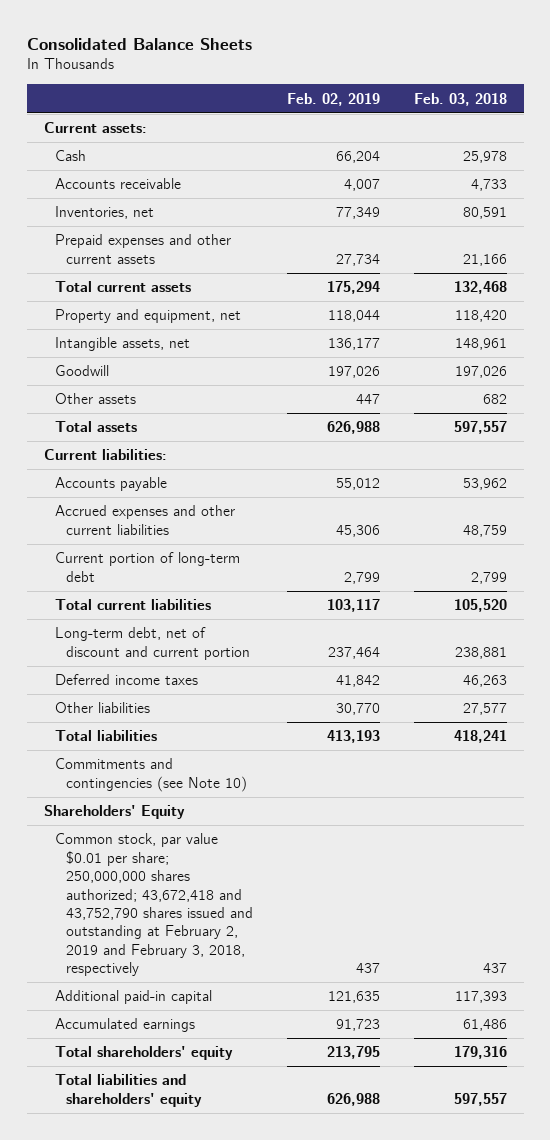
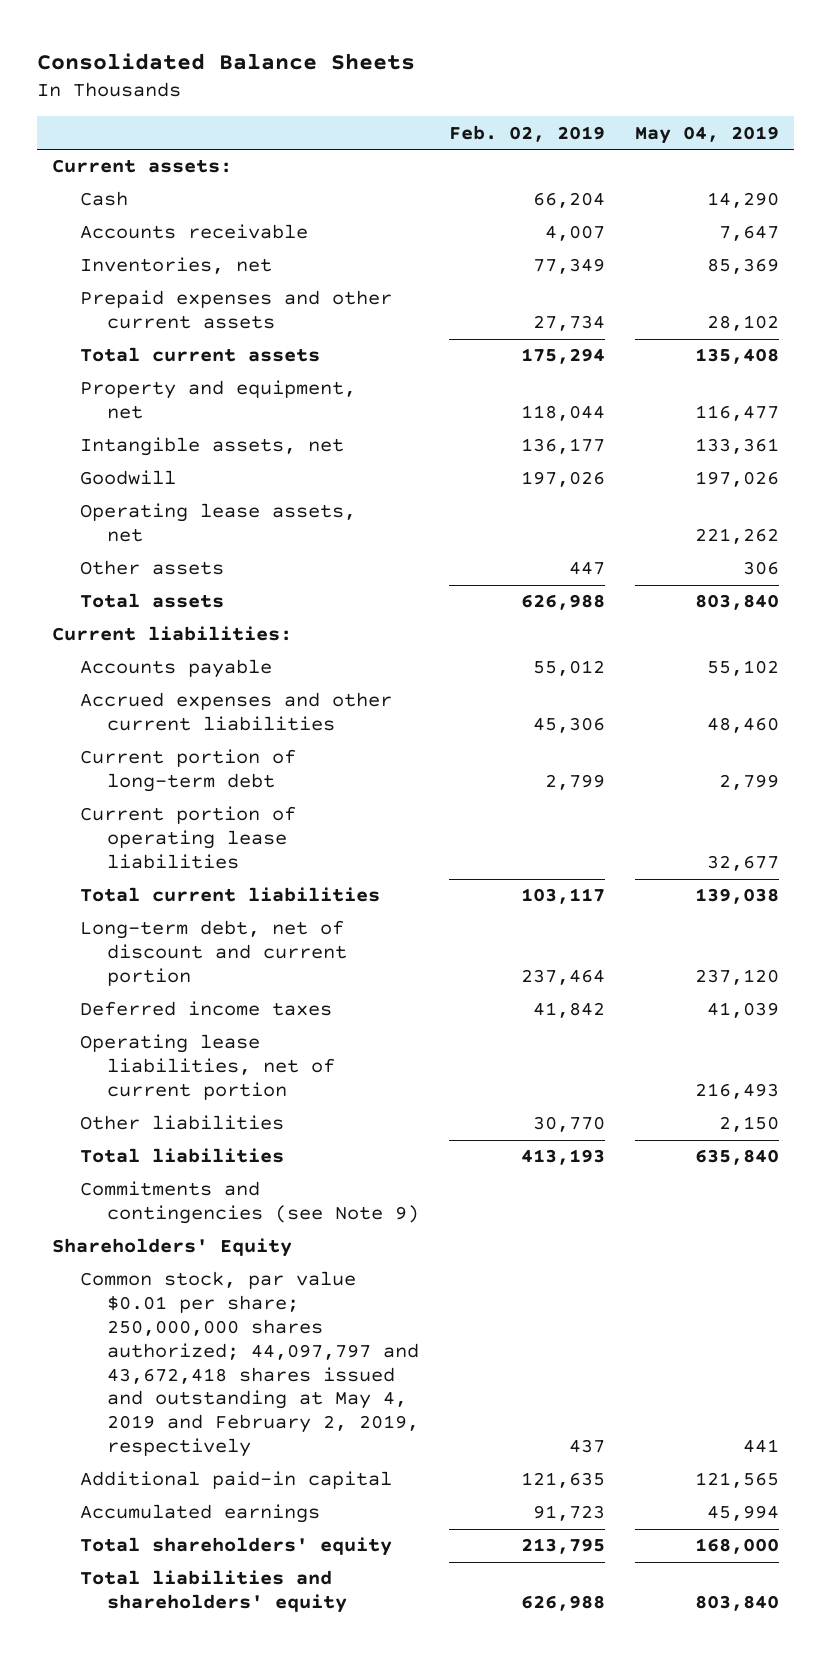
[413,92,507,106] Feb. 03, 2018 -> none
none -> [635,125,780,144] May 04, 2019
none -> [79,503,356,543] Operating lease assets, net
none -> [79,806,296,870] Current portion of operating lease liabilities
none -> [79,1034,336,1101] Operating lease liabilities, net of current portion
[54,758,247,792] Commitments and contingencies (see Note 10) -> [79,1181,420,1225] Commitments and contingencies (see Note 9)
[54,833,253,977] Common stock, par value $0.01 per share; 250,000,000 shares authorized; 43,672,418 and 43,752,790 shares issued and outstanding at February 2, 2019 and February 3, 2018, respectively -> [79,1271,420,1457] Common stock, par value $0.01 per share; 250,000,000 shares authorized; 44,097,797 and 43,672,418 shares issued and outstanding at May 4, 2019 and February 2, 2019, respectively

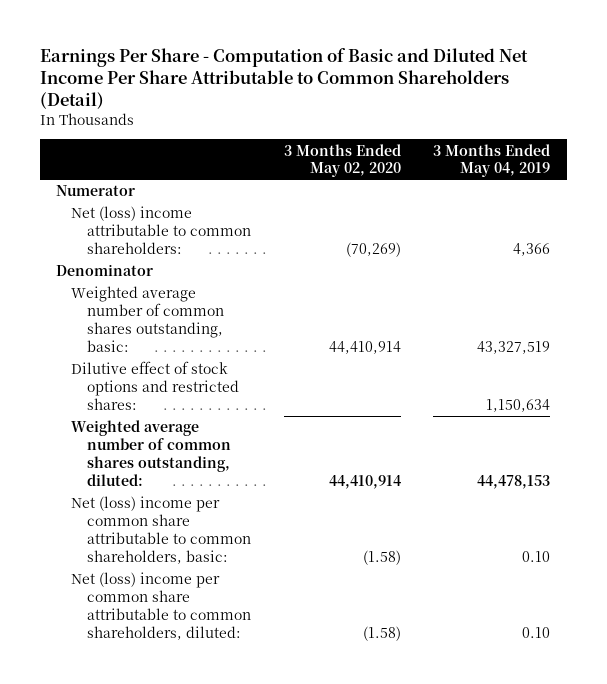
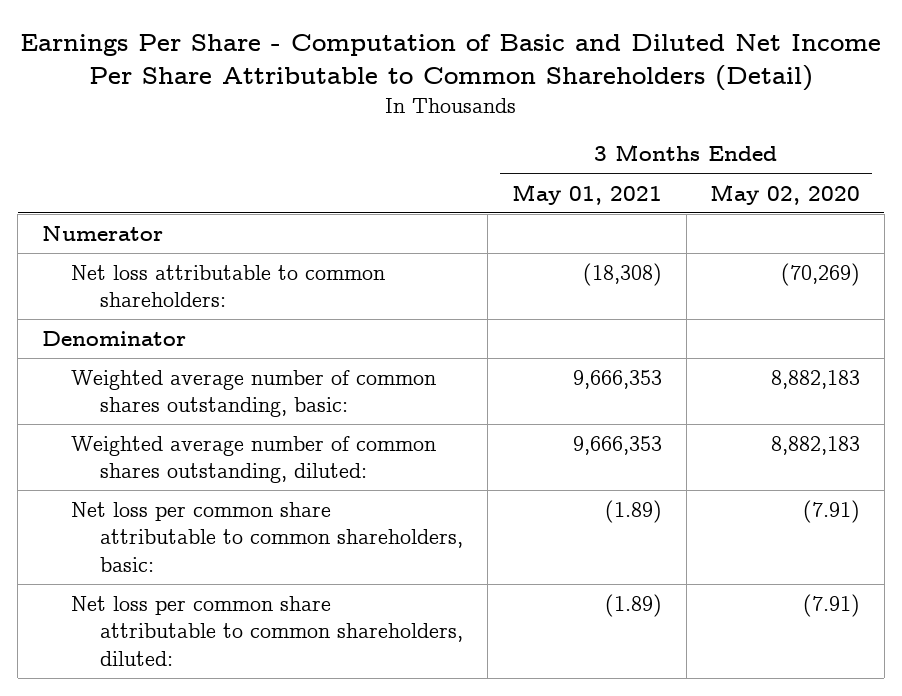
[433,143,551,178] 3 Months Ended May 04, 2019 -> none
none -> [511,183,662,205] May 01, 2021
[71,206,251,255] Net (loss) income attributable to common shareholders: -> [71,264,386,308] Net loss attributable to common shareholders:
[71,361,239,411] Dilutive effect of stock options and restricted shares: -> none
[328,340,401,354] 44,410,914 -> [771,369,861,389] 8,882,183
[328,474,401,489] 44,410,914 -> [771,435,861,455] 8,882,183
[71,496,251,564] Net (loss) income per common share attributable to common shareholders, basic: -> [71,501,464,572] Net loss per common share attributable to common shareholders, basic:
[362,549,401,565] (1.58) -> [803,499,861,523] (7.91)
[71,572,251,640] Net (loss) income per common share attributable to common shareholders, diluted: -> [71,595,464,666] Net loss per common share attributable to common shareholders, diluted:
[362,625,401,641] (1.58) -> [803,593,861,617] (7.91)

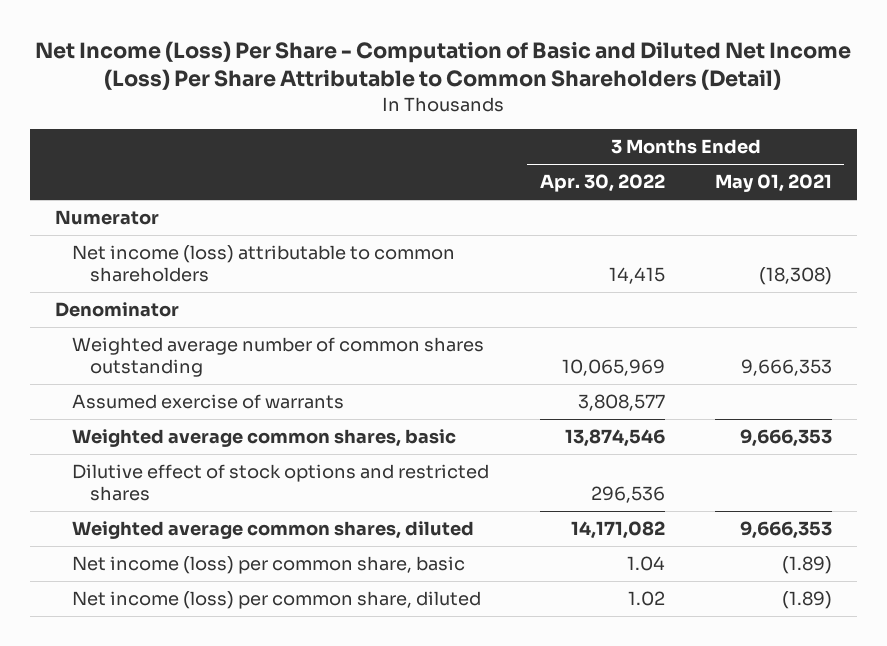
[19,33,881,92] Earnings Per Share - Computation of Basic and Diluted Net Income Per Share Attributable to Common Shareholders (Detail) -> [35,40,852,91] Net Income (Loss) Per Share - Computation of Basic and Diluted Net Income (Loss) Per Share Attributable to Common Shareholders (Detail)
[710,183,861,205] May 02, 2020 -> none
none -> [539,174,665,193] Apr. 30, 2022
[71,264,386,308] Net loss attributable to common shareholders: -> [72,245,456,282] Net income (loss) attributable to common shareholders
none -> [72,337,485,377] Weighted average number of common shares outstanding
none -> [72,394,345,410] Assumed exercise of warrants
[71,369,437,418] Weighted average number of common shares outstanding, basic: -> [72,429,457,448] Weighted average common shares, basic
none -> [72,464,490,501] Dilutive effect of stock options and restricted shares
[71,435,437,484] Weighted average number of common shares outstanding, diluted: -> [72,521,475,540] Weighted average common shares, diluted
[71,501,464,572] Net loss per common share attributable to common shareholders, basic: -> [72,556,466,575] Net income (loss) per common share, basic
[71,595,464,666] Net loss per common share attributable to common shareholders, diluted: -> [72,591,482,610] Net income (loss) per common share, diluted

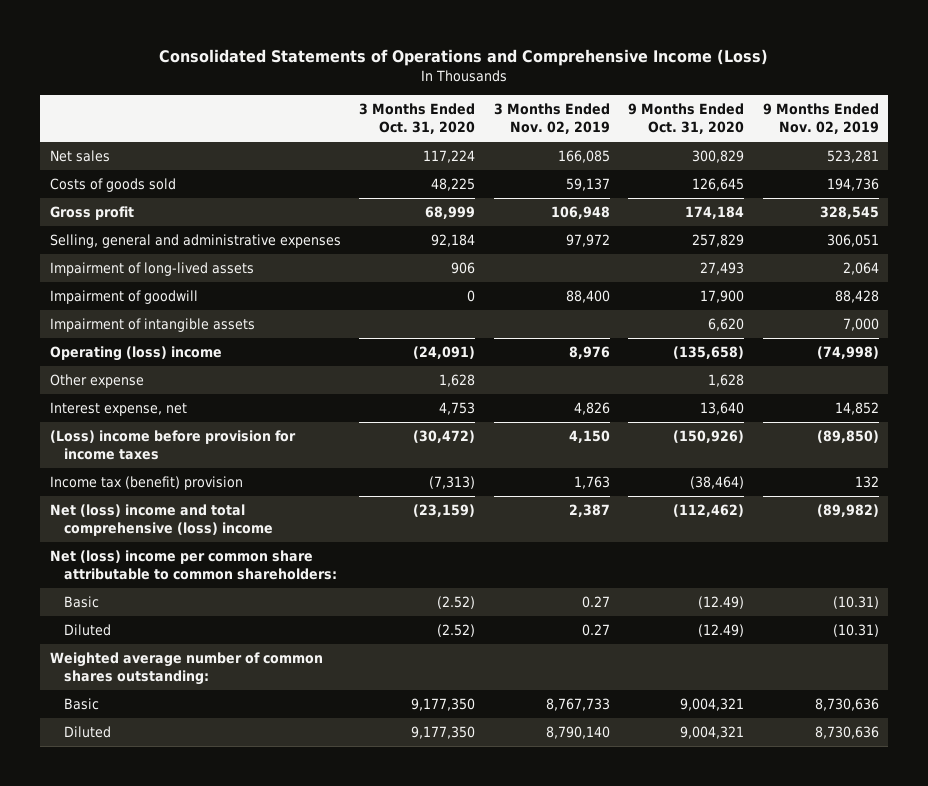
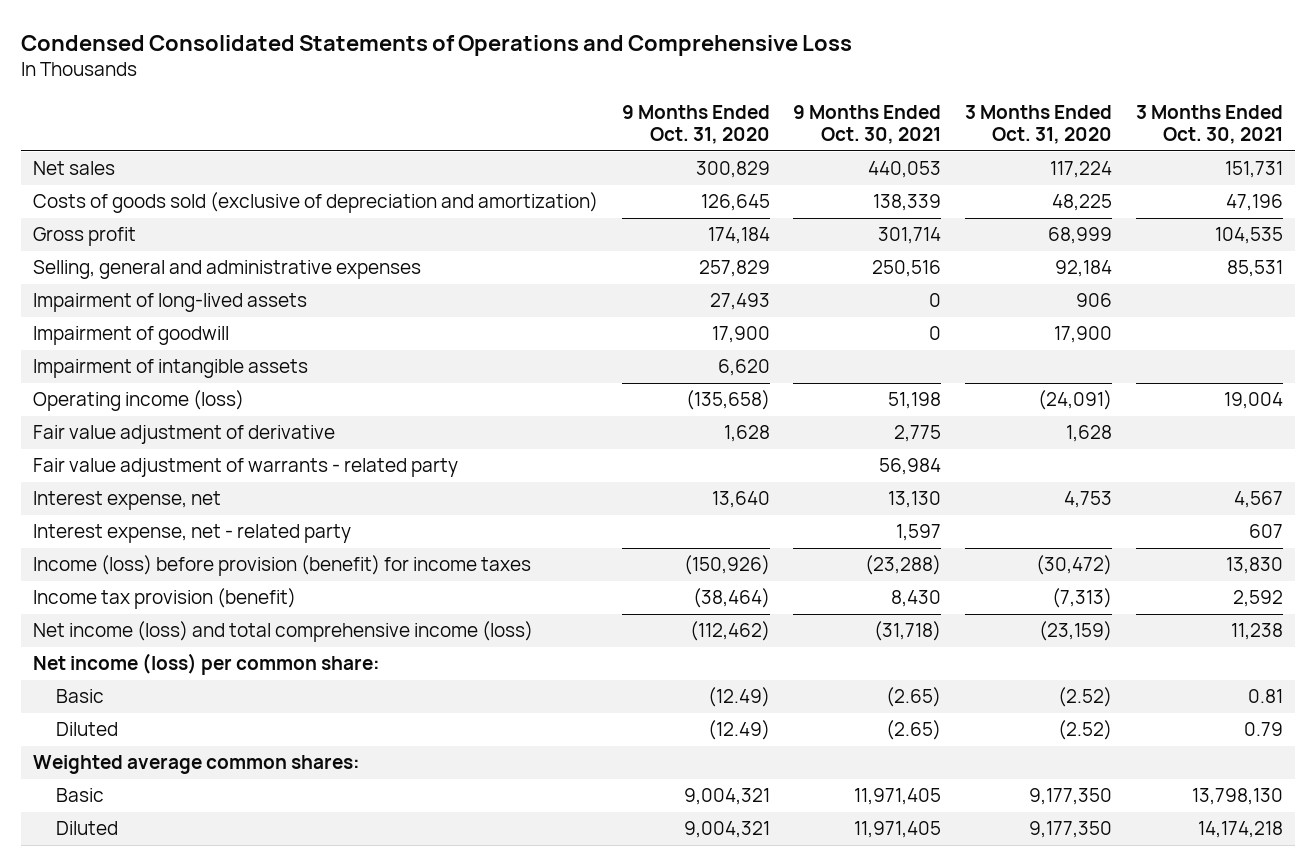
[159,48,769,66] Consolidated Statements of Operations and Comprehensive Income (Loss) -> [21,34,853,56] Condensed Consolidated Statements of Operations and Comprehensive Loss
[493,103,610,134] 3 Months Ended Nov. 02, 2019 -> none
[762,103,879,134] 9 Months Ended Nov. 02, 2019 -> none
none -> [793,104,942,145] 9 Months Ended Oct. 30, 2021
none -> [1135,104,1283,145] 3 Months Ended Oct. 30, 2021
[49,178,176,193] Costs of goods sold -> [32,192,598,214] Costs of goods sold (exclusive of depreciation and amortization)
[467,290,476,303] 0 -> [1054,326,1113,344] 17,900
[49,346,222,362] Operating (loss) income -> [32,390,244,412] Operating income (loss)
[49,374,144,389] Other expense -> [32,425,335,445] Fair value adjustment of derivative
none -> [32,458,458,478] Fair value adjustment of warrants - related party
none -> [32,524,351,544] Interest expense, net - related party
[49,430,296,461] (Loss) income before provision for income taxes -> [32,555,531,577] Income (loss) before provision (benefit) for income taxes
[49,476,243,491] Income tax (benefit) provision -> [32,588,296,610] Income tax provision (benefit)
[49,504,274,537] Net (loss) income and total comprehensive (loss) income -> [32,621,533,643] Net income (loss) and total comprehensive income (loss)
[49,550,338,581] Net (loss) income per common share attributable to common shareholders: -> [32,653,380,676] Net income (loss) per common share:
[49,652,323,686] Weighted average number of common shares outstanding: -> [32,755,360,775] Weighted average common shares:

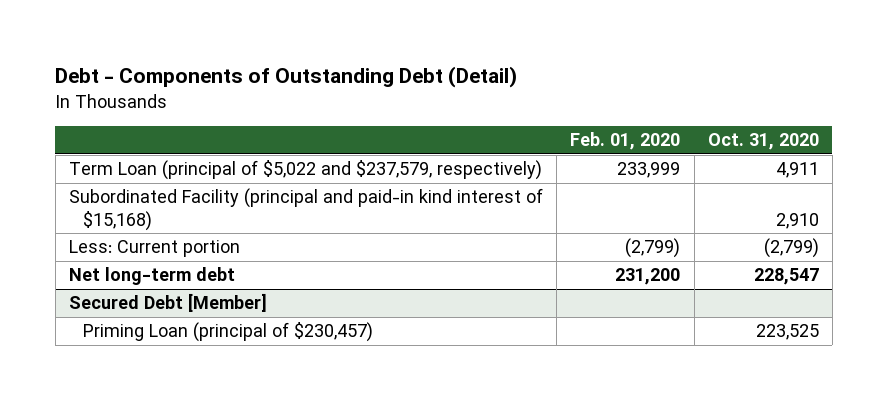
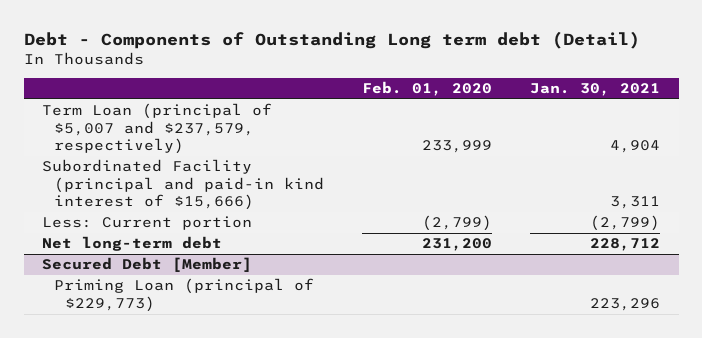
[55,66,518,89] Debt - Components of Outstanding Debt (Detail) -> [23,31,640,50] Debt - Components of Outstanding Long term debt (Detail)
[707,133,819,151] Oct. 31, 2020 -> none
none -> [529,83,660,97] Jan. 30, 2021
[68,160,542,181] Term Loan (principal of $5,022 and $237,579, respectively) -> [42,103,273,155] Term Loan (principal of $5,007 and $237,579, respectively)
[68,188,543,231] Subordinated Facility (principal and paid-in kind interest of $15,168) -> [42,159,324,211] Subordinated Facility (principal and paid-in kind interest of $15,666)
[82,322,373,343] Priming Loan (principal of $230,457) -> [53,278,314,312] Priming Loan (principal of $229,773)

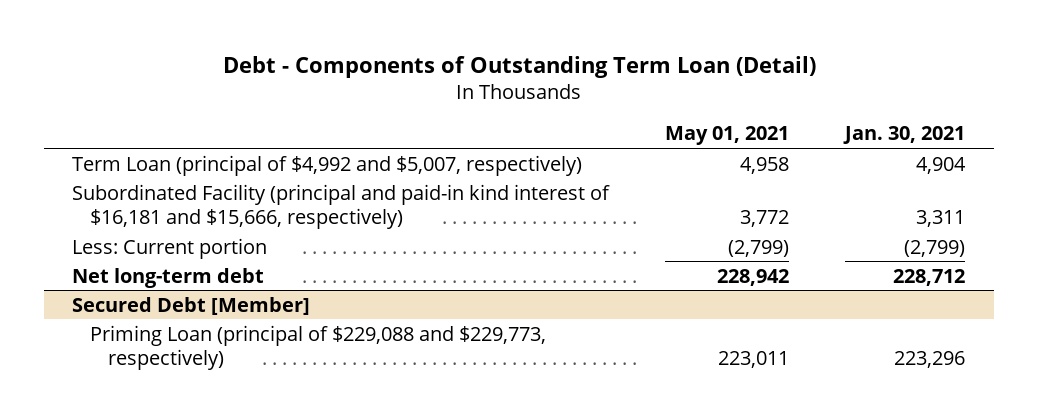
[23,31,640,50] Debt - Components of Outstanding Long term debt (Detail) -> [222,56,816,79] Debt - Components of Outstanding Term Loan (Detail)
[361,81,492,97] Feb. 01, 2020 -> none
none -> [665,126,790,146] May 01, 2021
[42,103,273,155] Term Loan (principal of $5,007 and $237,579, respectively) -> [71,154,582,176] Term Loan (principal of $4,992 and $5,007, respectively)
[42,159,324,211] Subordinated Facility (principal and paid-in kind interest of $15,666) -> [71,183,610,230] Subordinated Facility (principal and paid-in kind interest of $16,181 and $15,666, respectively)
[53,278,314,312] Priming Loan (principal of $229,773) -> [89,324,546,371] Priming Loan (principal of $229,088 and $229,773, respectively)

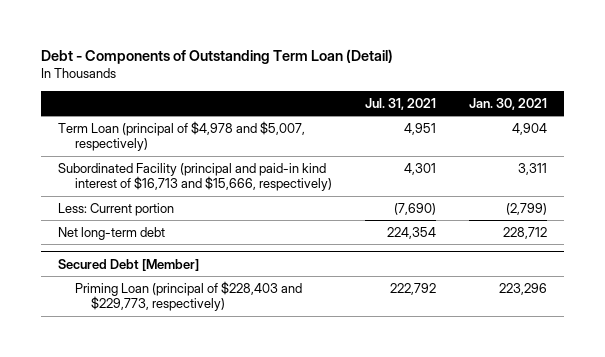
[665,126,790,146] May 01, 2021 -> none
none -> [364,97,436,110] Jul. 31, 2021
[71,154,582,176] Term Loan (principal of $4,992 and $5,007, respectively) -> [57,120,305,152] Term Loan (principal of $4,978 and $5,007, respectively)
[71,183,610,230] Subordinated Facility (principal and paid-in kind interest of $16,181 and $15,666, respectively) -> [57,162,332,192] Subordinated Facility (principal and paid-in kind interest of $16,713 and $15,666, respectively)
[89,324,546,371] Priming Loan (principal of $229,088 and $229,773, respectively) -> [74,280,302,312] Priming Loan (principal of $228,403 and $229,773, respectively)

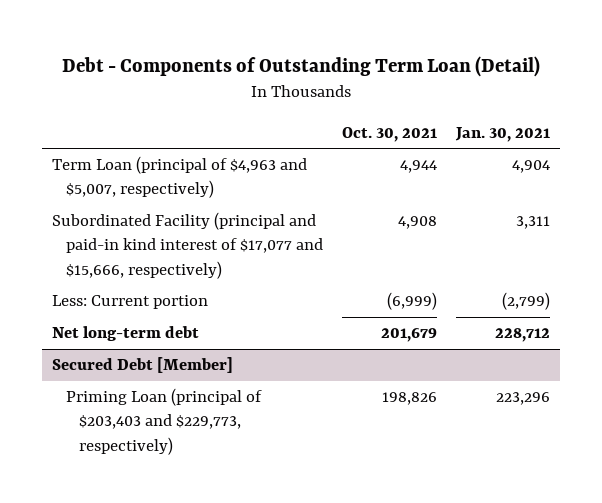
[364,97,436,110] Jul. 31, 2021 -> none
none -> [341,126,437,142] Oct. 30, 2021
[57,120,305,152] Term Loan (principal of $4,978 and $5,007, respectively) -> [51,156,307,199] Term Loan (principal of $4,963 and $5,007, respectively)
[57,162,332,192] Subordinated Facility (principal and paid-in kind interest of $16,713 and $15,666, respectively) -> [51,212,323,279] Subordinated Facility (principal and paid-in kind interest of $17,077 and $15,666, respectively)
[74,280,302,312] Priming Loan (principal of $228,403 and $229,773, respectively) -> [65,388,262,455] Priming Loan (principal of $203,403 and $229,773, respectively)

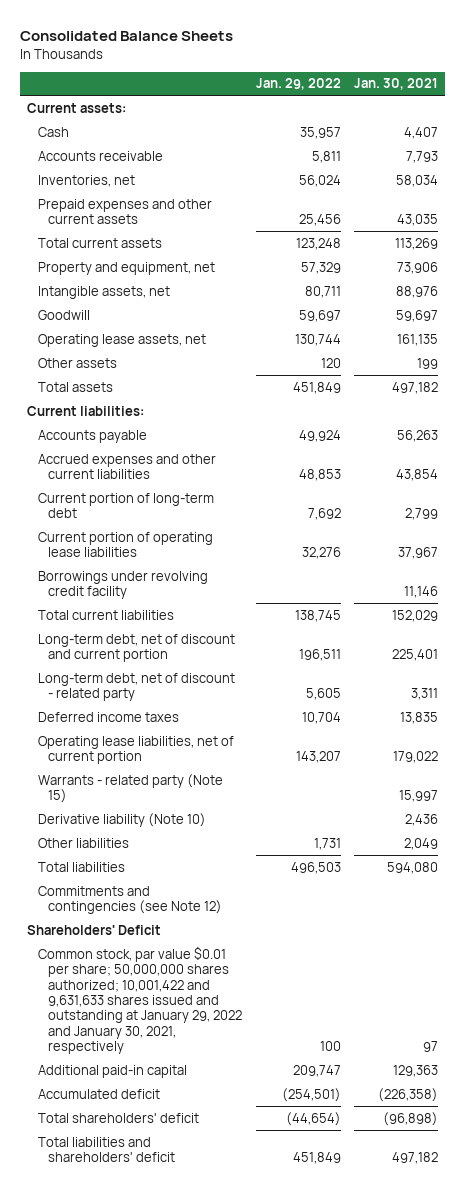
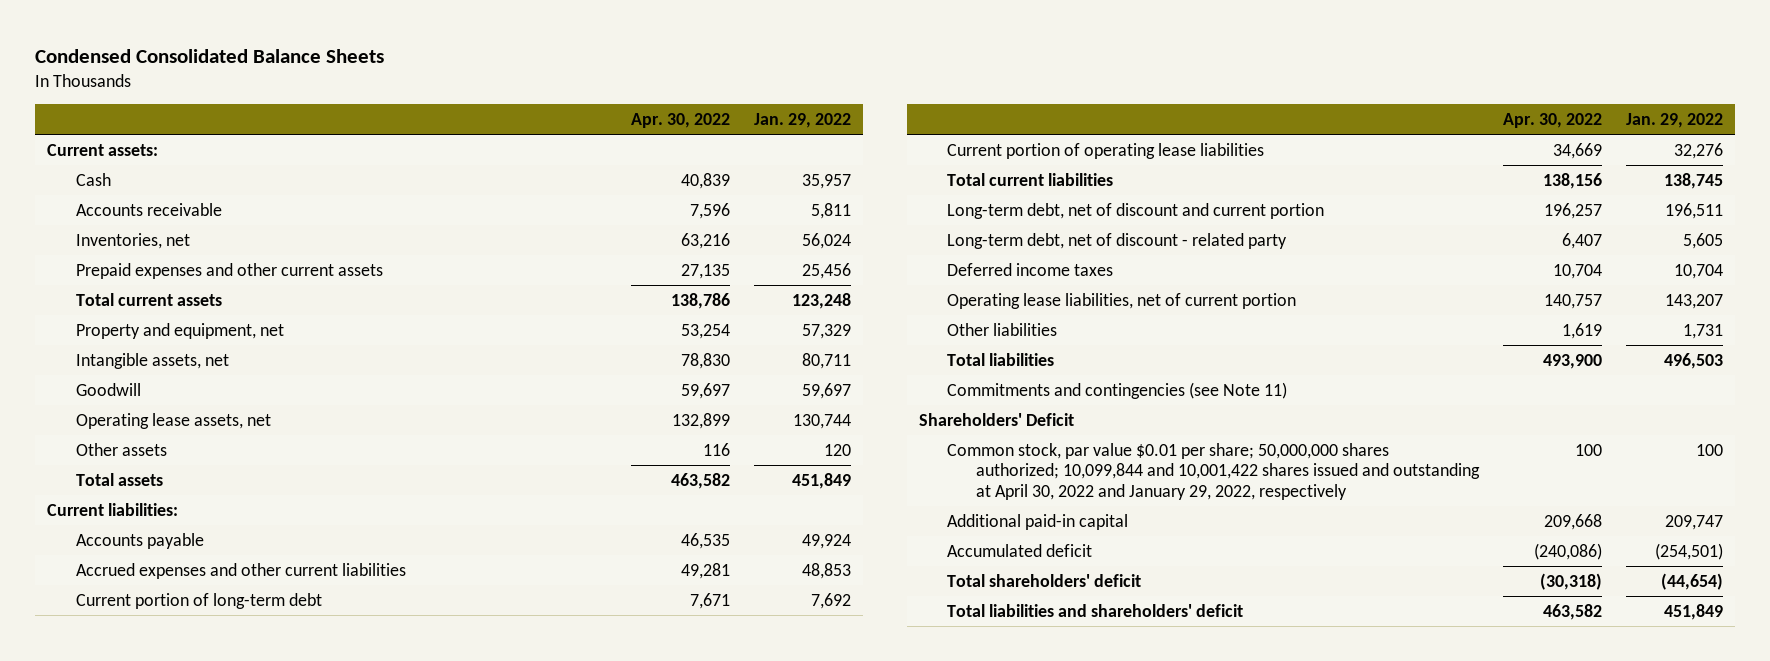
[20,30,234,41] Consolidated Balance Sheets -> [35,48,385,63] Condensed Consolidated Balance Sheets
[354,78,439,91] Jan. 30, 2021 -> none
none -> [631,112,731,128] Apr. 30, 2022
[37,570,208,600] Borrowings under revolving credit facility -> none
[37,773,223,804] Warrants - related party (Note 15) -> none
[37,812,206,827] Derivative liability (Note 10) -> none
[37,885,223,915] Commitments and contingencies (see Note 12) -> [947,381,1288,399] Commitments and contingencies (see Note 11)
[37,945,243,1055] Common stock, par value $0.01 per share; 50,000,000 shares authorized; 10,001,422 and 9,631,633 shares issued and outstanding at January 29, 2022 and January 30, 2021, respectively -> [947,442,1480,500] Common stock, par value $0.01 per share; 50,000,000 shares authorized; 10,099,844 and 10,001,422 shares issued and outstanding at April 30, 2022 and January 29, 2022, respectively

